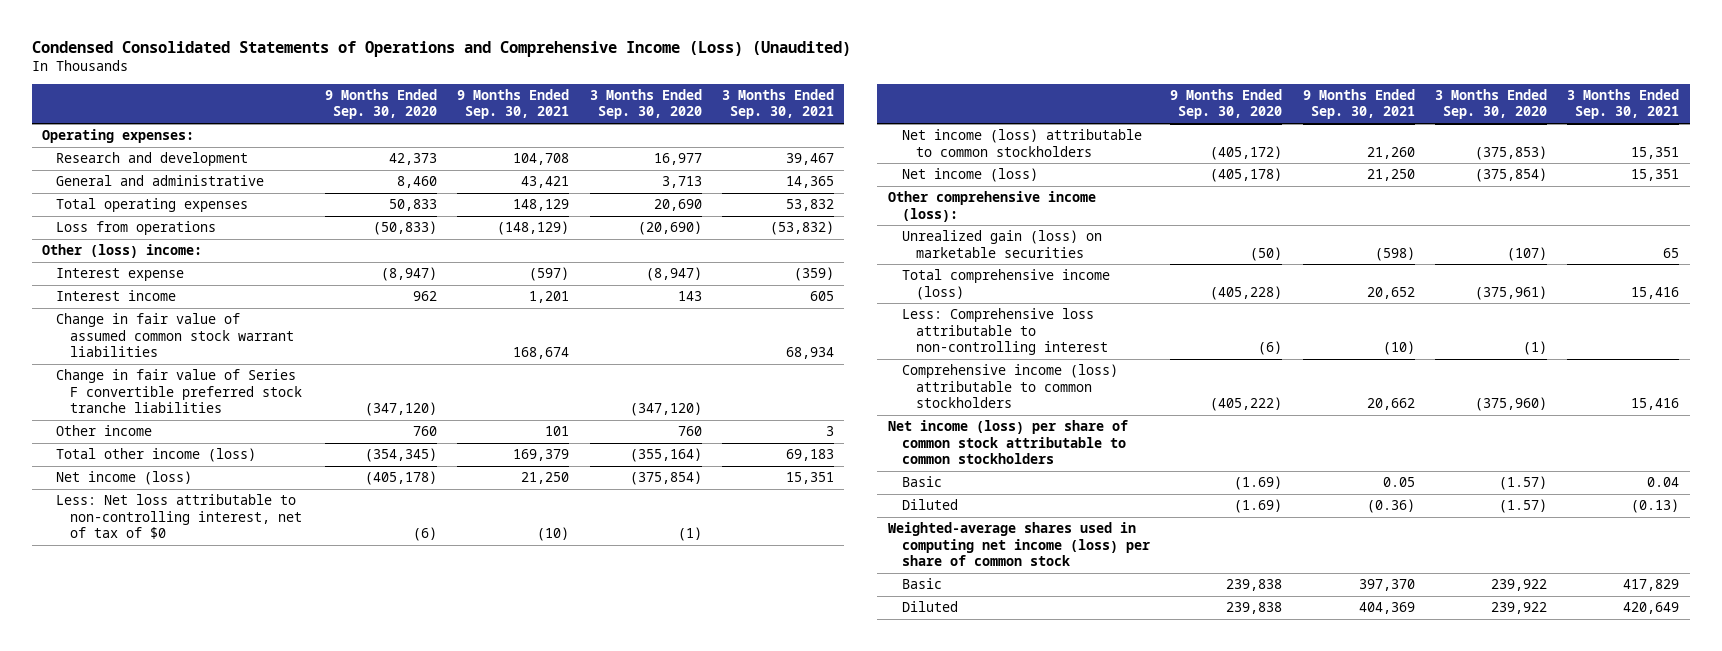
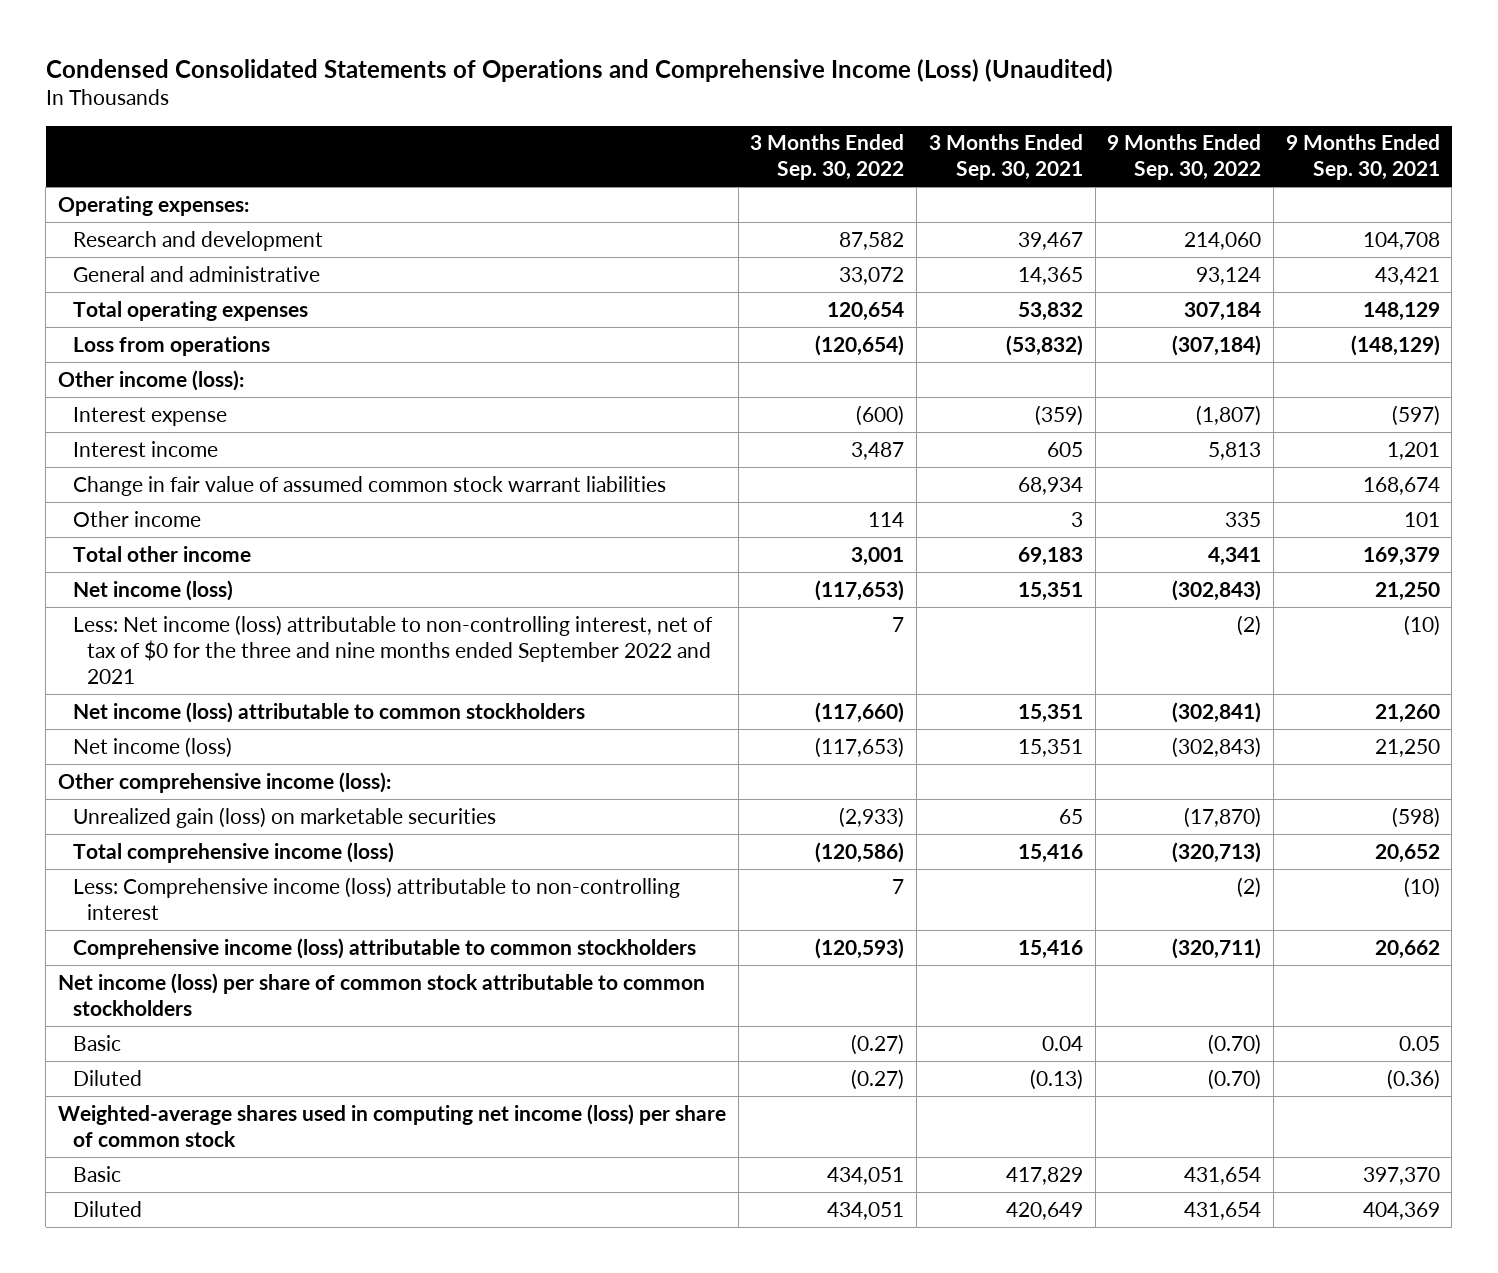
[324,89,437,120] 9 Months Ended Sep. 30, 2020 -> none
[589,89,702,120] 3 Months Ended Sep. 30, 2020 -> none
none -> [750,134,905,181] 3 Months Ended Sep. 30, 2022
none -> [1107,134,1262,181] 9 Months Ended Sep. 30, 2022
[42,244,203,259] Other (loss) income: -> [57,369,244,391] Other income (loss):
[56,369,303,413] Change in fair value of Series F convertible preferred stock tranche liabilities -> none
[56,448,257,463] Total other income (loss) -> [72,545,251,562] Total other income
[56,494,303,539] Less: Net loss attributable to non-controlling interest, net of tax of $0 -> [72,614,713,684] Less: Net income (loss) attributable to non-controlling interest, net of tax of $0 for the three and nine months ended September 2022 and 2021
[901,308,1108,355] Less: Comprehensive loss attributable to non-controlling interest -> [72,876,680,920] Less: Comprehensive income (loss) attributable to non-controlling interest

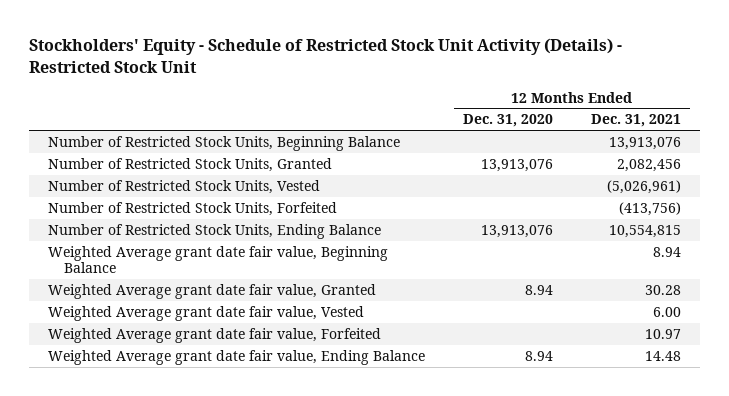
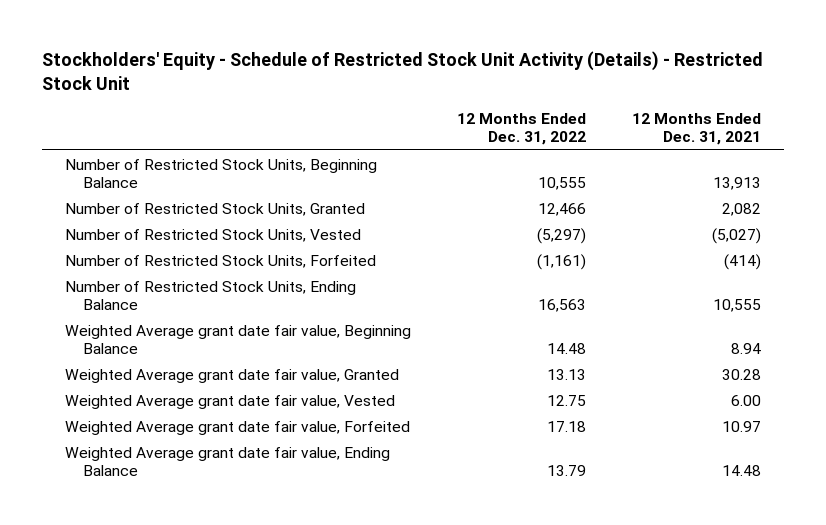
[463,114,554,128] Dec. 31, 2020 -> none
none -> [457,113,587,146] 12 Months Ended Dec. 31, 2022
[608,136,681,150] 13,913,076 -> [712,176,761,190] 13,913
[616,158,681,172] 2,082,456 -> [721,202,761,216] 2,082
[606,179,681,194] (5,026,961) -> [711,227,761,244] (5,027)
[618,201,681,216] (413,756) -> [723,253,761,270] (414)
[608,224,681,238] 10,554,815 -> [712,298,761,312] 10,555

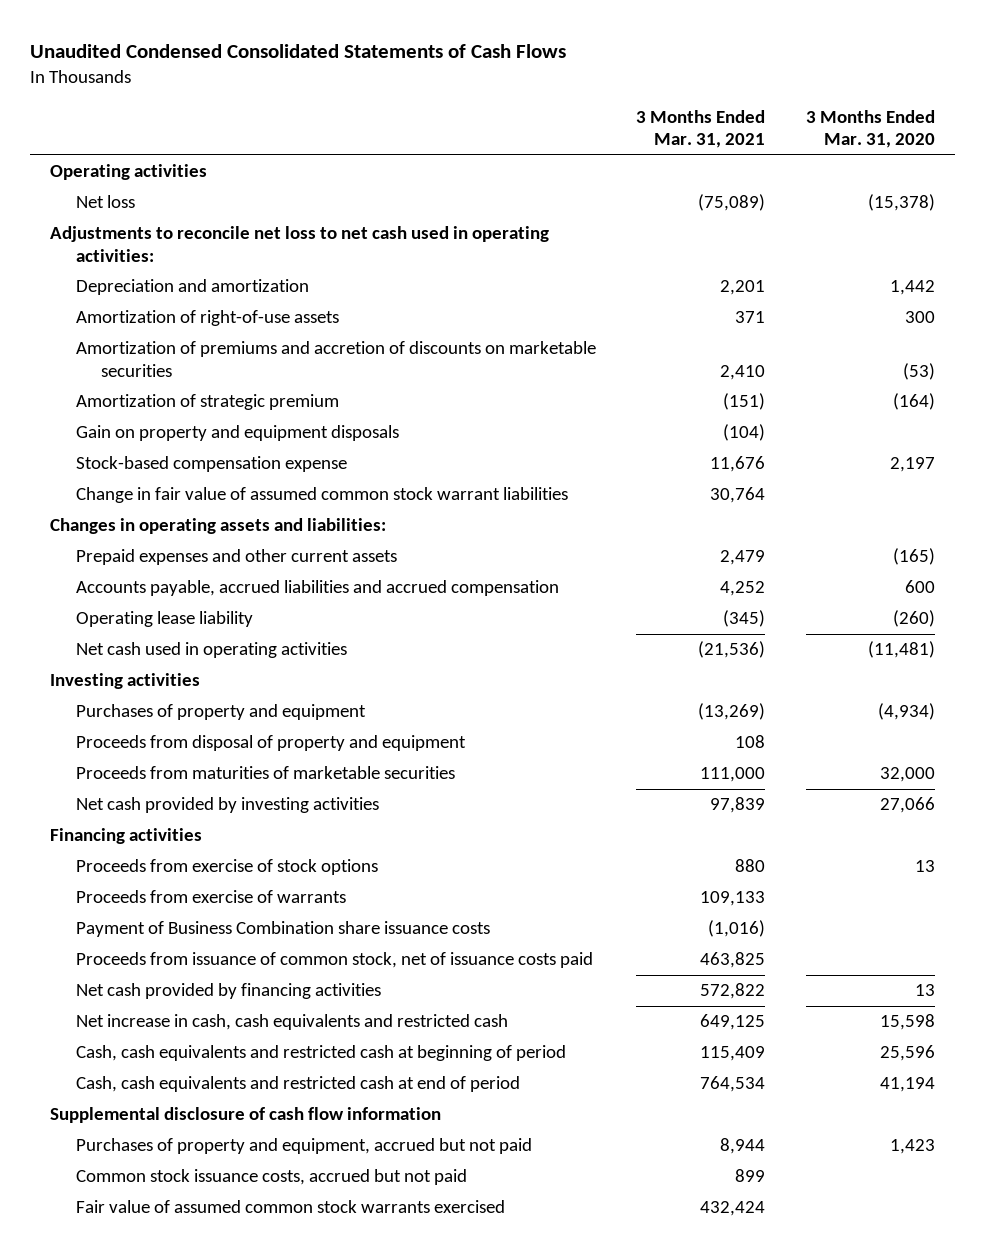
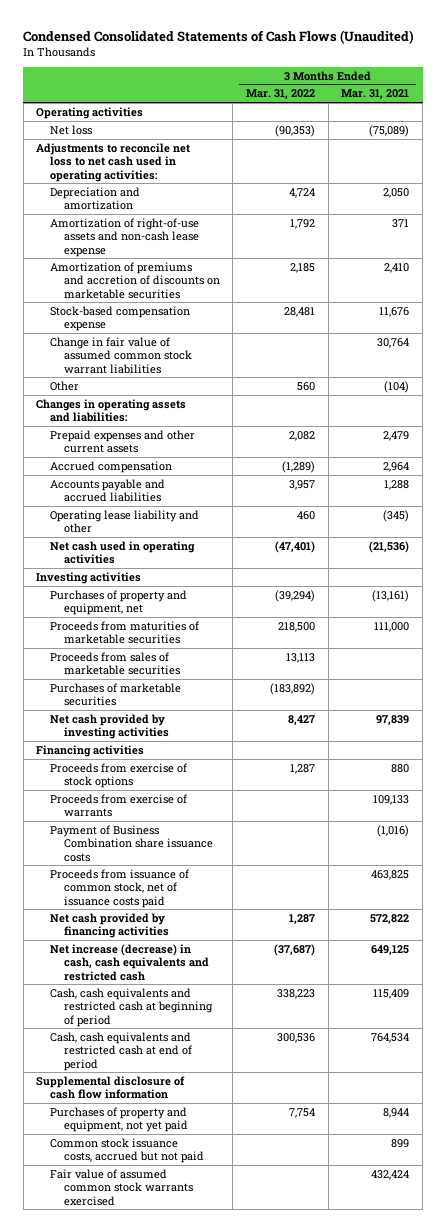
[29,44,566,59] Unaudited Condensed Consolidated Statements of Cash Flows -> [23,29,415,44] Condensed Consolidated Statements of Cash Flows (Unaudited)
[805,109,935,149] 3 Months Ended Mar. 31, 2020 -> none
none -> [245,89,315,100] Mar. 31, 2022
[720,280,766,296] 2,201 -> [383,187,410,198] 2,050
[75,310,339,327] Amortization of right-of-use assets -> [49,217,199,257] Amortization of right-of-use assets and non-cash lease expense
[75,394,339,411] Amortization of strategic premium -> none
[75,425,399,442] Gain on property and equipment disposals -> none
none -> [49,380,79,391] Other
none -> [49,460,172,473] Accrued compensation
[75,580,559,597] Accounts payable, accrued liabilities and accrued compensation -> [49,478,165,503] Accounts payable and accrued liabilities
[720,581,766,597] 4,252 -> [384,479,410,490] 1,288
[75,611,253,628] Operating lease liability -> [49,509,199,534] Operating lease liability and other
[75,735,466,752] Proceeds from disposal of property and equipment -> none
[75,704,366,721] Purchases of property and equipment -> [49,589,187,616] Purchases of property and equipment, net
[698,703,766,721] (13,269) -> [372,589,410,602] (13,161)
none -> [49,651,180,676] Proceeds from sales of marketable securities
none -> [49,682,181,707] Purchases of marketable securities
[75,1014,508,1031] Net increase in cash, cash equivalents and restricted cash -> [49,943,209,981] Net increase (decrease) in cash, cash equivalents and restricted cash
[75,1138,532,1155] Purchases of property and equipment, accrued but not paid -> [49,1106,188,1133] Purchases of property and equipment, not yet paid

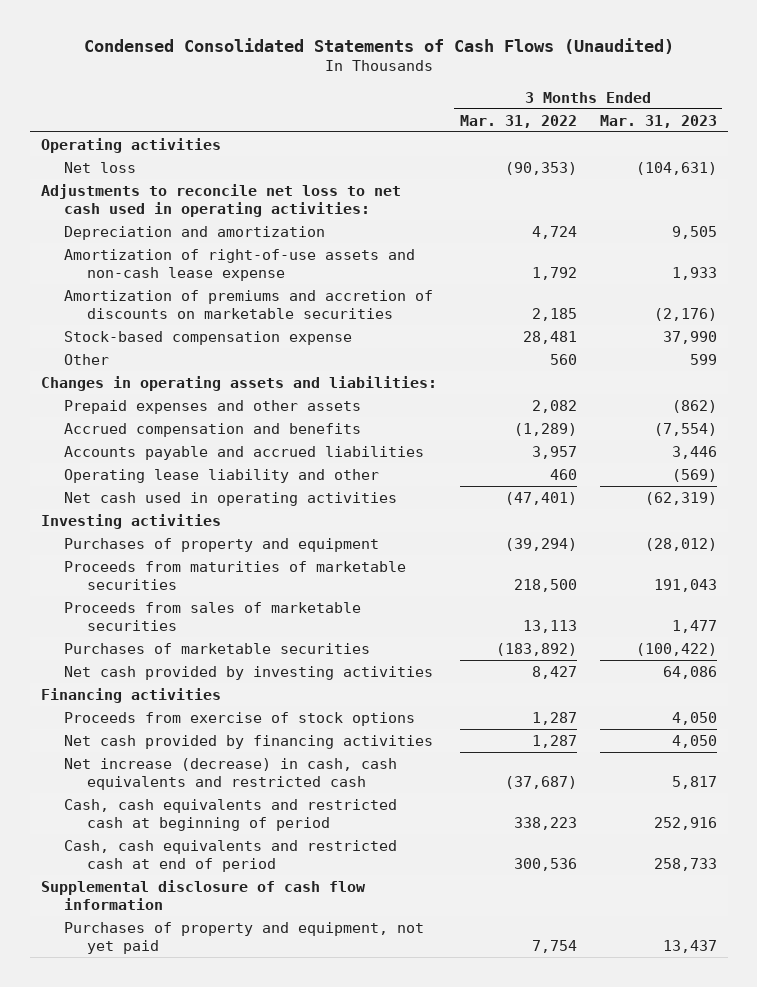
[341,89,410,100] Mar. 31, 2021 -> none
none -> [599,114,717,128] Mar. 31, 2023
[49,336,192,374] Change in fair value of assumed common stock warrant liabilities -> none
[49,429,195,454] Prepaid expenses and other current assets -> [63,399,361,414] Prepaid expenses and other assets
[49,460,172,473] Accrued compensation -> [63,422,361,437] Accrued compensation and benefits
[49,589,187,616] Purchases of property and equipment, net -> [63,537,379,552] Purchases of property and equipment
[49,793,187,818] Proceeds from exercise of warrants -> none
[49,824,213,862] Payment of Business Combination share issuance costs -> none
[49,868,189,908] Proceeds from issuance of common stock, net of issuance costs paid -> none
[49,1137,204,1164] Common stock issuance costs, accrued but not paid -> none
[49,1168,193,1206] Fair value of assumed common stock warrants exercised -> none

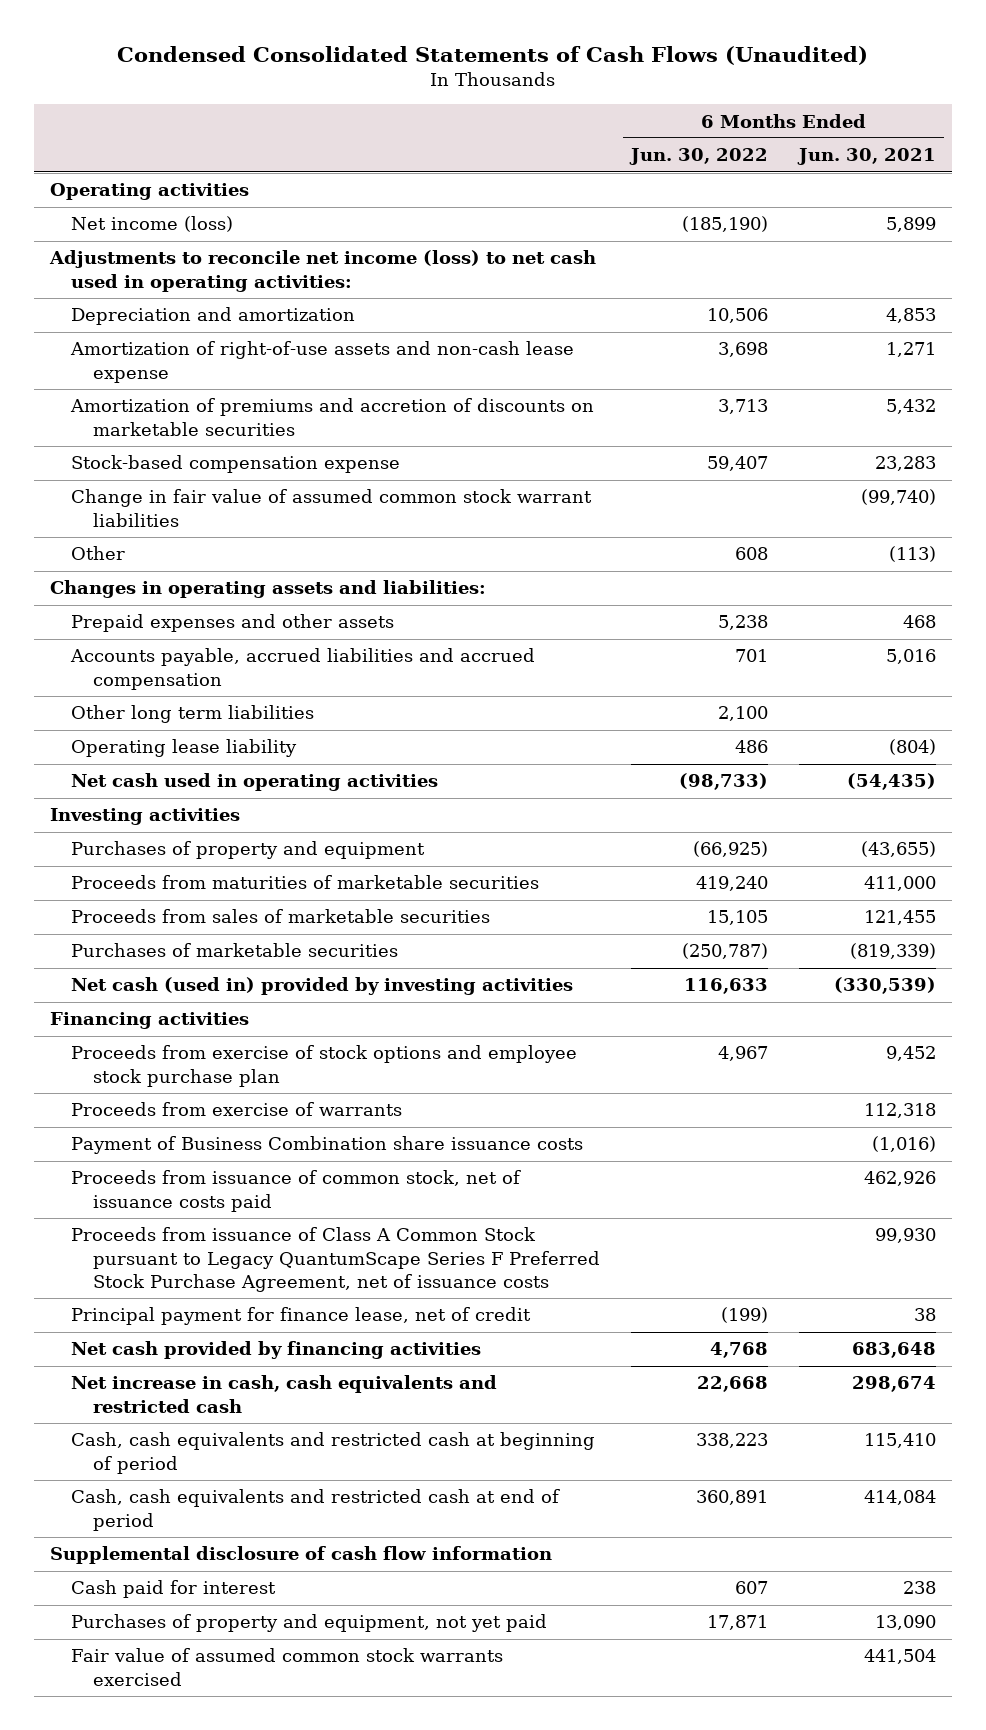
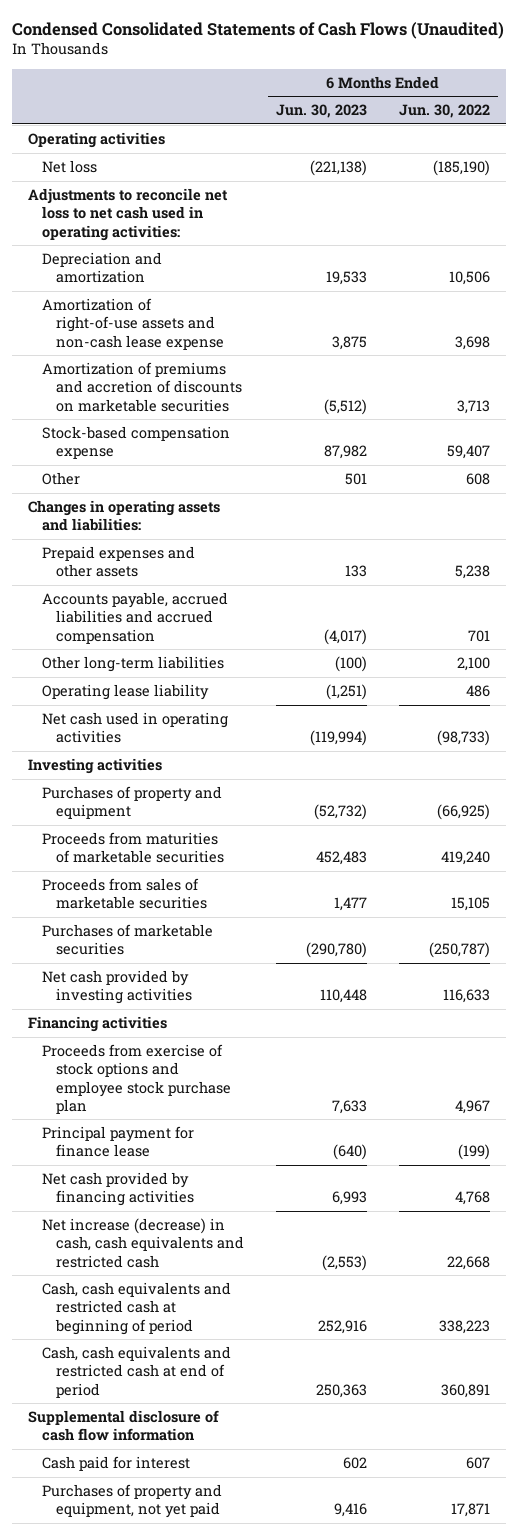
[797,148,937,166] Jun. 30, 2021 -> none
none -> [275,104,367,119] Jun. 30, 2023
[71,216,234,233] Net income (loss) -> [41,160,97,174] Net loss
[48,250,596,292] Adjustments to reconcile net income (loss) to net cash used in operating activities: -> [28,188,229,241] Adjustments to reconcile net loss to net cash used in operating activities:
[71,489,593,527] Change in fair value of assumed common stock warrant liabilities -> none
[71,705,315,724] Other long term liabilities -> [41,656,224,673] Other long-term liabilities
[71,977,574,996] Net cash (used in) provided by investing activities -> [41,970,192,1005] Net cash provided by investing activities
[71,1102,403,1117] Proceeds from exercise of warrants -> none
[71,1136,584,1155] Payment of Business Combination share issuance costs -> none
[71,1170,522,1212] Proceeds from issuance of common stock, net of issuance costs paid -> none
[71,1227,600,1292] Proceeds from issuance of Class A Common Stock pursuant to Legacy QuantumScape Series F Preferred Stock Purchase Agreement, net of issuance costs -> none
[71,1307,532,1326] Principal payment for finance lease, net of credit -> [41,1126,194,1158] Principal payment for finance lease
[71,1375,498,1413] Net increase in cash, cash equivalents and restricted cash -> [41,1218,244,1268] Net increase (decrease) in cash, cash equivalents and restricted cash
[71,1648,504,1686] Fair value of assumed common stock warrants exercised -> none

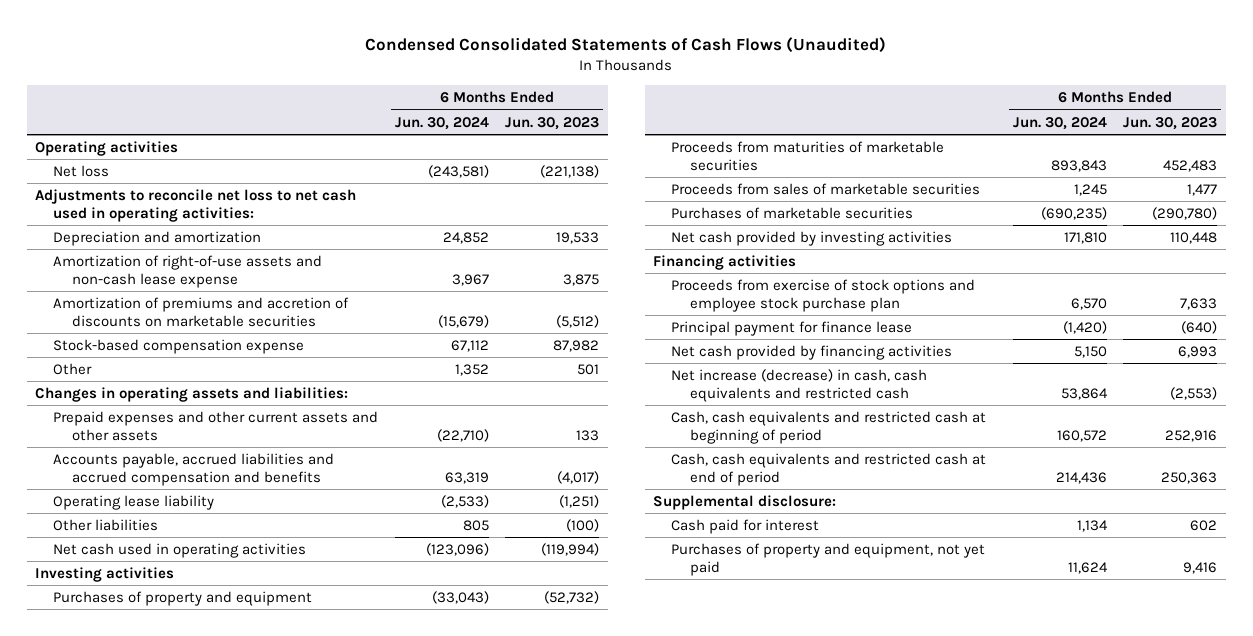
[398,104,490,119] Jun. 30, 2022 -> none
none -> [394,116,489,130] Jun. 30, 2024
[41,656,224,673] Other long-term liabilities -> none
[41,546,195,578] Prepaid expenses and other assets -> [53,410,379,441] Prepaid expenses and other current assets and other assets
[41,592,228,644] Accounts payable, accrued liabilities and accrued compensation -> [53,452,335,486] Accounts payable, accrued liabilities and accrued compensation and benefits
none -> [53,518,159,531] Other liabilities
[28,1410,220,1442] Supplemental disclosure of cash flow information -> [653,494,837,510] Supplemental disclosure:

